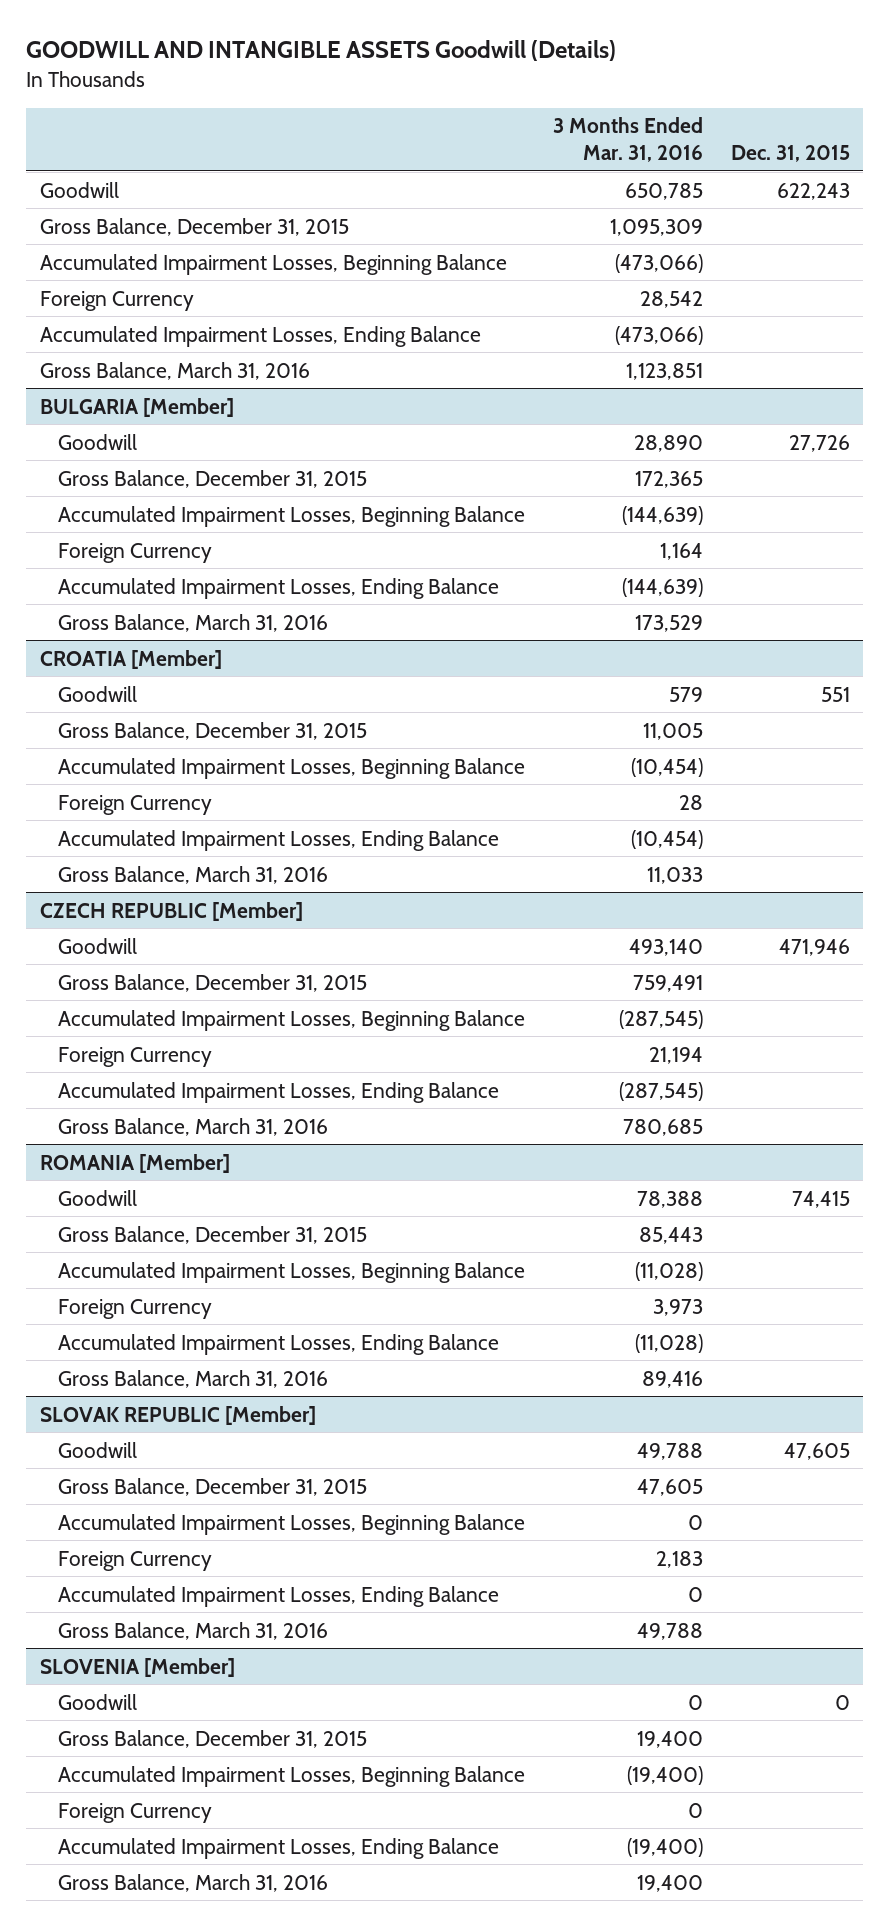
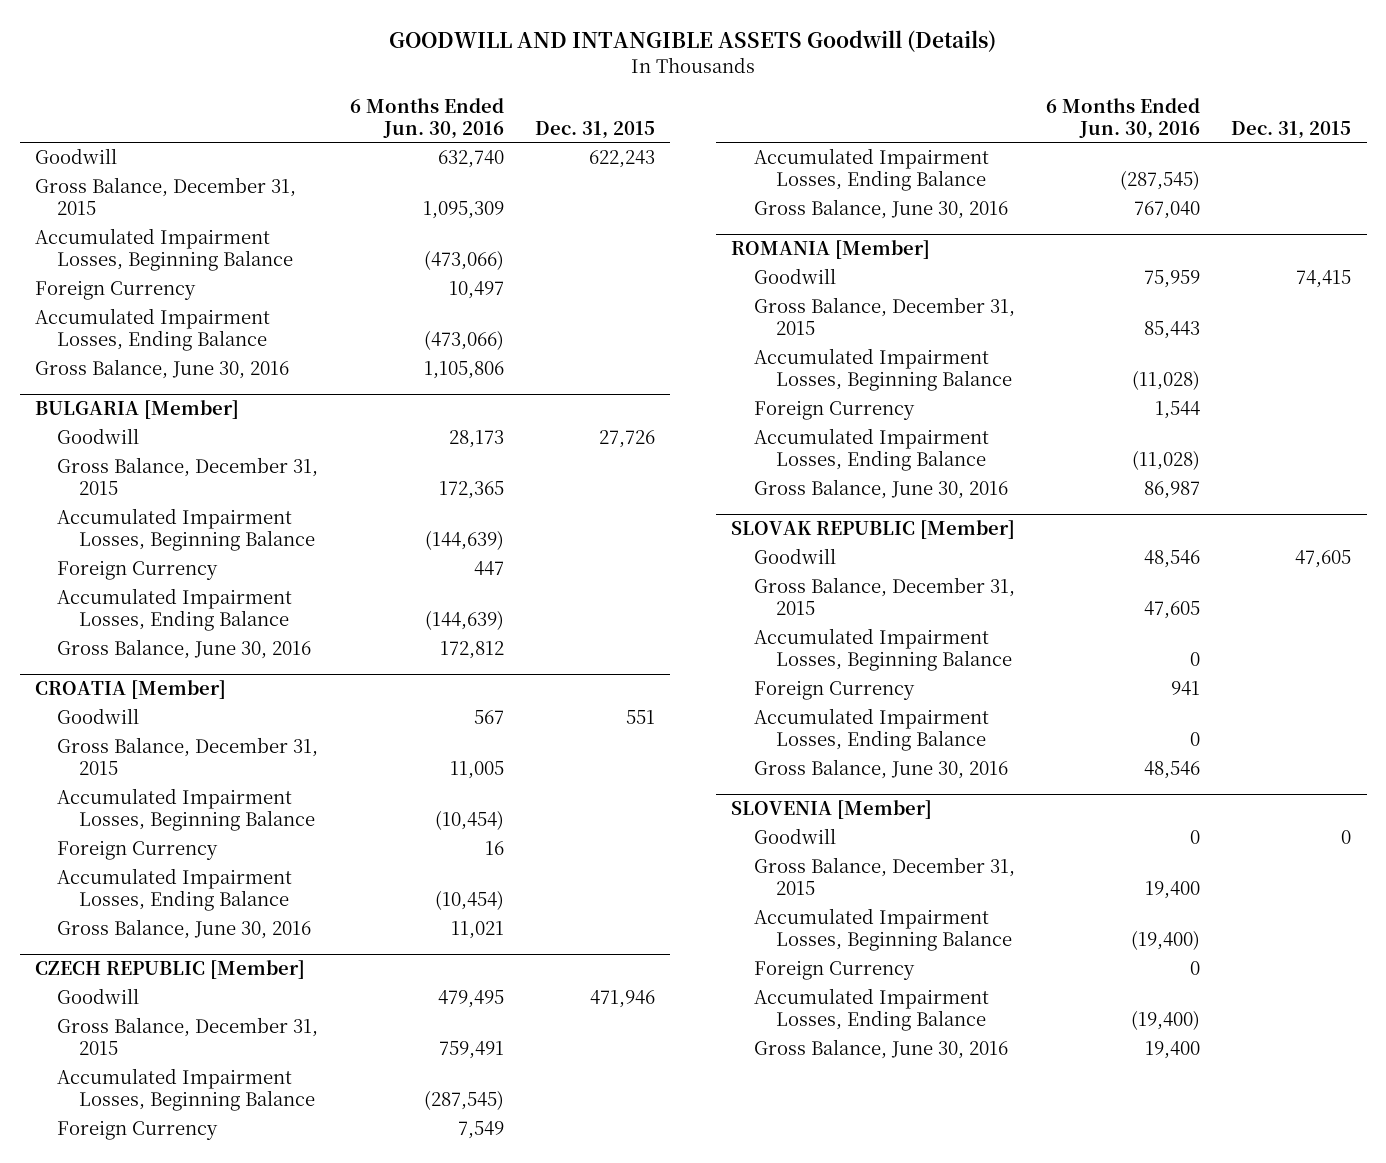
[553,117,704,163] 3 Months Ended Mar. 31, 2016 -> none
none -> [349,97,504,139] 6 Months Ended Jun. 30, 2016
[39,361,310,380] Gross Balance, March 31, 2016 -> [35,359,290,380] Gross Balance, June 30, 2016
[58,613,329,632] Gross Balance, March 31, 2016 -> [57,639,312,660] Gross Balance, June 30, 2016
[58,865,329,884] Gross Balance, March 31, 2016 -> [57,919,312,940] Gross Balance, June 30, 2016
[58,1117,329,1136] Gross Balance, March 31, 2016 -> [753,199,1008,220] Gross Balance, June 30, 2016
[58,1369,329,1388] Gross Balance, March 31, 2016 -> [753,479,1008,500] Gross Balance, June 30, 2016
[58,1621,329,1640] Gross Balance, March 31, 2016 -> [753,759,1008,780] Gross Balance, June 30, 2016
[58,1873,329,1892] Gross Balance, March 31, 2016 -> [753,1039,1008,1060] Gross Balance, June 30, 2016

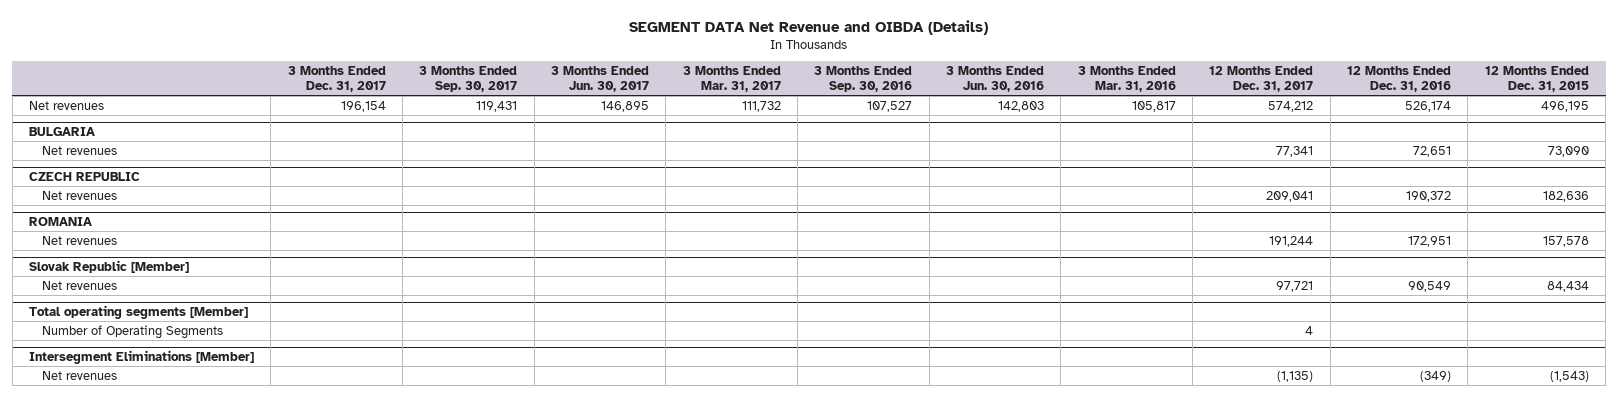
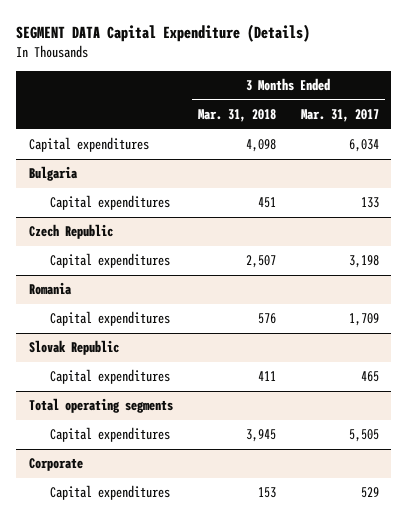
[628,19,988,35] SEGMENT DATA Net Revenue and OIBDA (Details) -> [16,24,311,43] SEGMENT DATA Capital Expenditure (Details)
[287,66,386,92] 3 Months Ended Dec. 31, 2017 -> none
[419,66,518,92] 3 Months Ended Sep. 30, 2017 -> none
[550,66,649,92] 3 Months Ended Jun. 30, 2017 -> none
[814,66,913,92] 3 Months Ended Sep. 30, 2016 -> none
[945,66,1044,92] 3 Months Ended Jun. 30, 2016 -> none
[1077,66,1176,92] 3 Months Ended Mar. 31, 2016 -> none
[1209,66,1314,92] 12 Months Ended Dec. 31, 2017 -> none
[1346,66,1451,92] 12 Months Ended Dec. 31, 2016 -> none
[1484,66,1589,92] 12 Months Ended Dec. 31, 2015 -> none
none -> [197,109,276,123] Mar. 31, 2018
[28,100,104,110] Net revenues -> none
[41,145,117,155] Net revenues -> none
[41,190,117,200] Net revenues -> none
[41,235,117,245] Net revenues -> none
[41,280,117,290] Net revenues -> none
[41,324,223,339] Number of Operating Segments -> none
[28,350,254,365] Intersegment Eliminations [Member] -> none
[41,370,117,380] Net revenues -> none
none -> [28,137,149,153] Capital expenditures
[28,127,95,137] BULGARIA -> [28,166,78,182] Bulgaria
none -> [49,195,170,211] Capital expenditures
[28,172,140,182] CZECH REPUBLIC -> [28,224,113,240] Czech Republic
none -> [49,253,170,269] Capital expenditures
[28,217,92,227] ROMANIA -> [28,282,72,296] Romania
none -> [49,311,170,327] Capital expenditures
[28,260,189,274] Slovak Republic [Member] -> [28,340,119,356] Slovak Republic
none -> [49,369,170,385] Capital expenditures
[28,305,248,320] Total operating segments [Member] -> [28,398,173,414] Total operating segments
none -> [49,427,170,443] Capital expenditures
none -> [28,458,83,472] Corporate
none -> [49,485,170,501] Capital expenditures

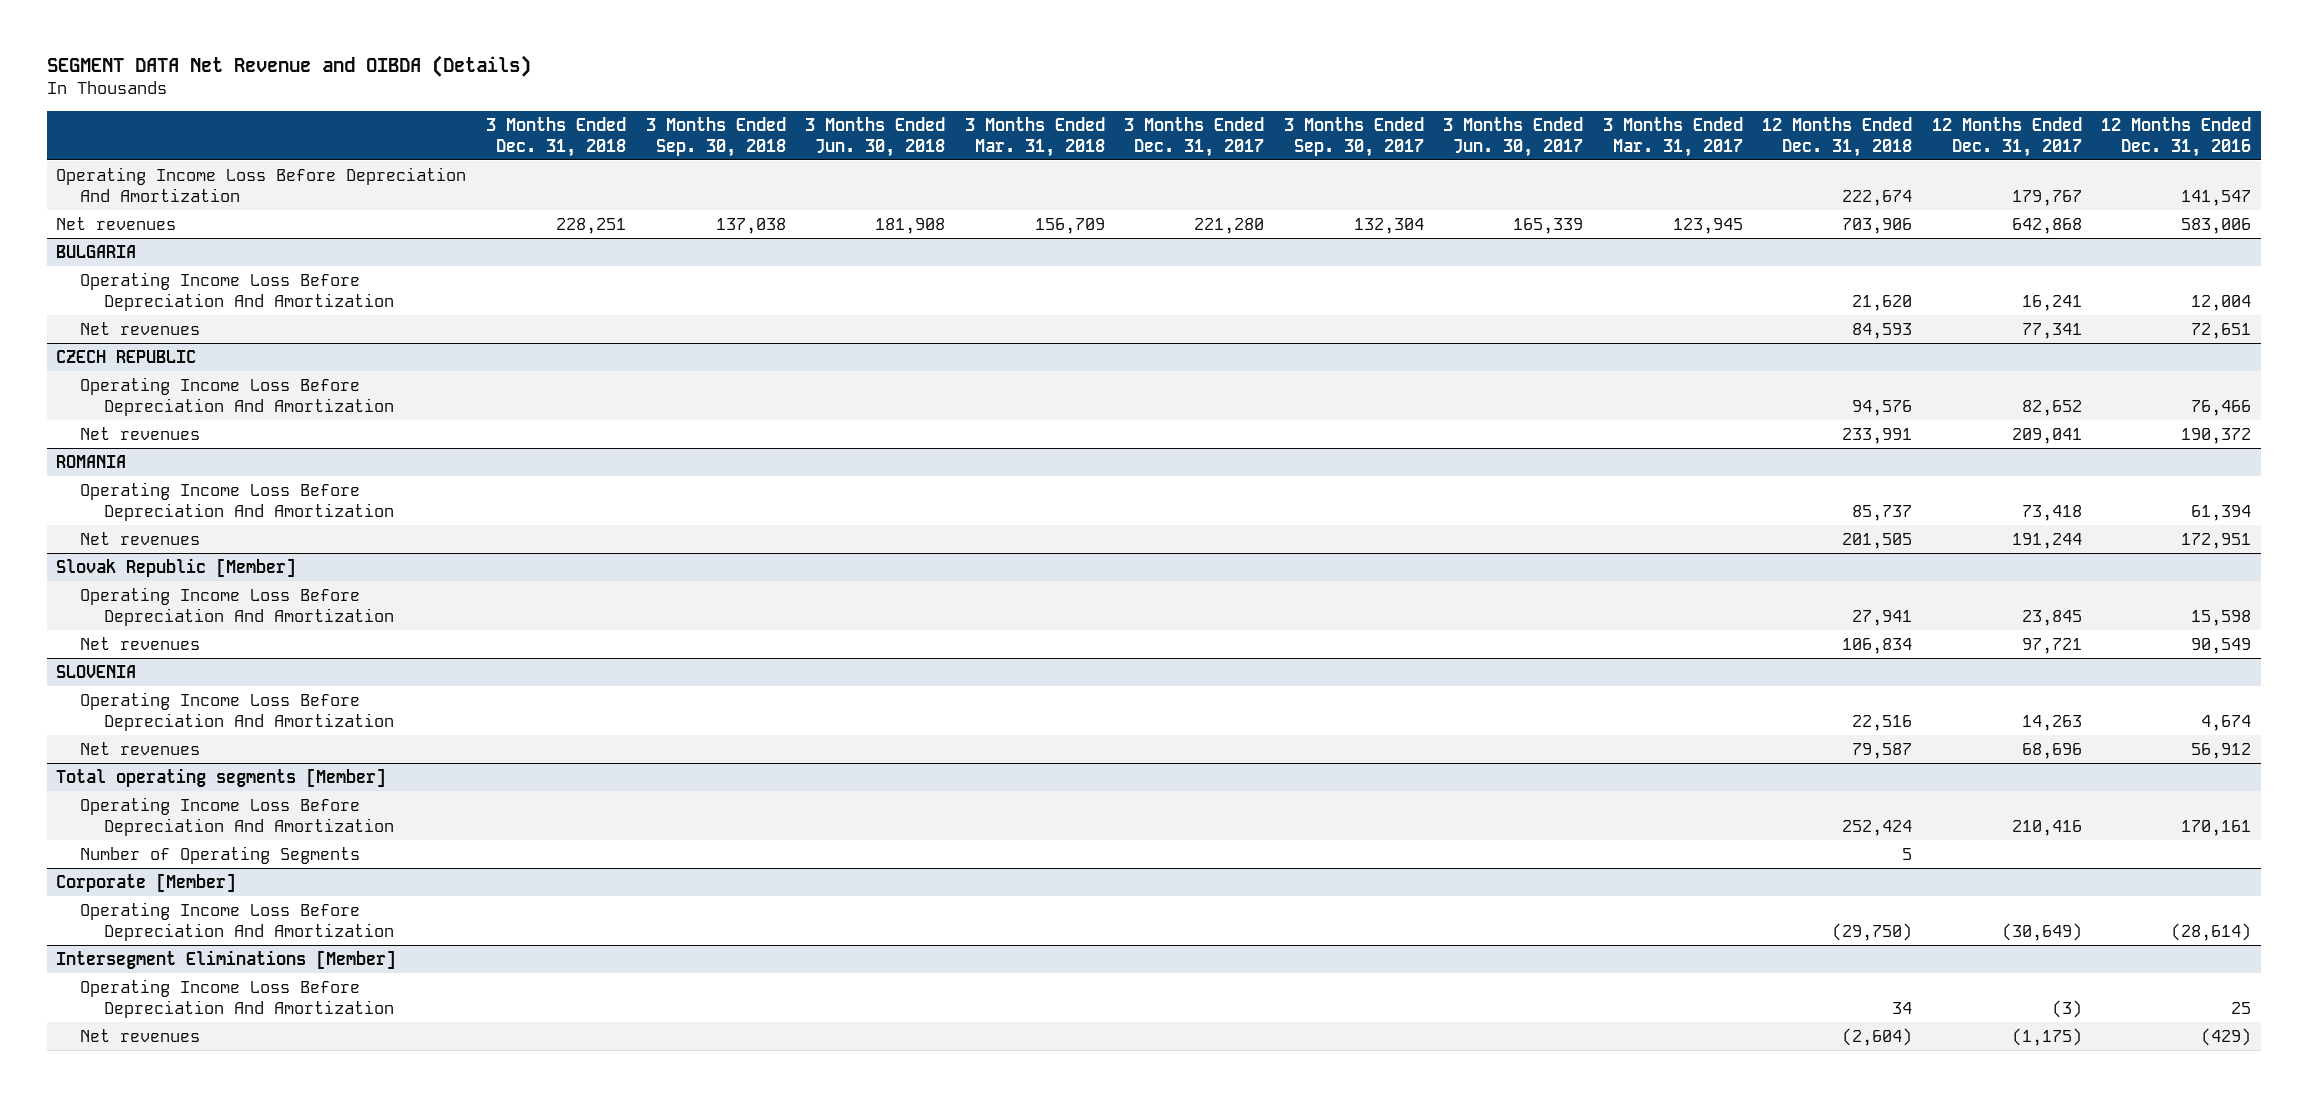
[16,24,311,43] SEGMENT DATA Capital Expenditure (Details) -> [46,55,531,78] SEGMENT DATA Net Revenue and OIBDA (Details)
none -> [485,116,626,157] 3 Months Ended Dec. 31, 2018
none -> [645,116,786,157] 3 Months Ended Sep. 30, 2018
none -> [805,116,946,157] 3 Months Ended Jun. 30, 2018
none -> [1124,116,1265,157] 3 Months Ended Dec. 31, 2017
none -> [1283,116,1424,157] 3 Months Ended Sep. 30, 2017
none -> [1443,116,1584,157] 3 Months Ended Jun. 30, 2017
none -> [1762,116,1913,157] 12 Months Ended Dec. 31, 2018
none -> [1931,116,2082,157] 12 Months Ended Dec. 31, 2017
none -> [2101,116,2252,157] 12 Months Ended Dec. 31, 2016
[28,137,149,153] Capital expenditures -> none
[49,195,170,211] Capital expenditures -> none
[49,253,170,269] Capital expenditures -> none
[49,311,170,327] Capital expenditures -> none
[49,369,170,385] Capital expenditures -> none
[49,427,170,443] Capital expenditures -> none
[49,485,170,501] Capital expenditures -> none
none -> [56,166,467,202] Operating Income Loss Before Depreciation And Amortization
none -> [56,216,177,230] Net revenues
[28,166,78,182] Bulgaria -> [56,244,137,258] BULGARIA
none -> [80,271,395,311] Operating Income Loss Before Depreciation And Amortization
none -> [80,321,201,335] Net revenues
[28,224,113,240] Czech Republic -> [56,349,197,363] CZECH REPUBLIC
none -> [80,376,395,416] Operating Income Loss Before Depreciation And Amortization
none -> [80,426,201,440] Net revenues
[28,282,72,296] Romania -> [56,454,127,468] ROMANIA
none -> [80,481,395,521] Operating Income Loss Before Depreciation And Amortization
none -> [80,531,201,545] Net revenues
[28,340,119,356] Slovak Republic -> [56,557,297,577] Slovak Republic [Member]
none -> [80,586,395,626] Operating Income Loss Before Depreciation And Amortization
none -> [80,636,201,650] Net revenues
none -> [56,664,137,678] SLOVENIA
none -> [80,691,395,731] Operating Income Loss Before Depreciation And Amortization
none -> [80,741,201,755] Net revenues
[28,398,173,414] Total operating segments -> [56,767,387,787] Total operating segments [Member]
none -> [80,796,395,836] Operating Income Loss Before Depreciation And Amortization
none -> [80,845,361,864] Number of Operating Segments
[28,458,83,472] Corporate -> [56,872,237,892] Corporate [Member]
none -> [80,901,395,941] Operating Income Loss Before Depreciation And Amortization
none -> [56,949,397,969] Intersegment Eliminations [Member]
none -> [80,978,395,1018] Operating Income Loss Before Depreciation And Amortization
none -> [80,1028,201,1042] Net revenues

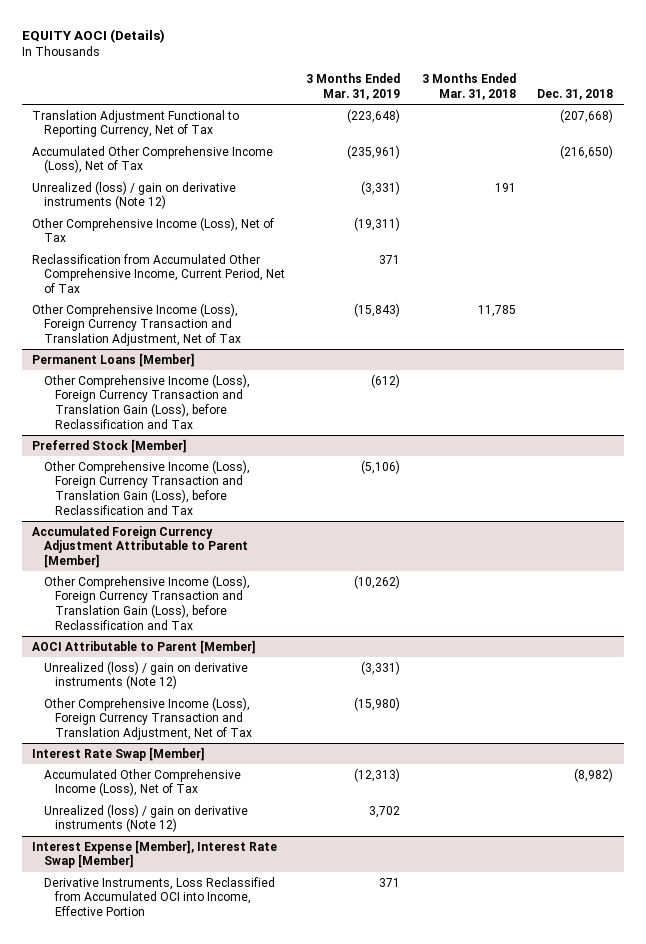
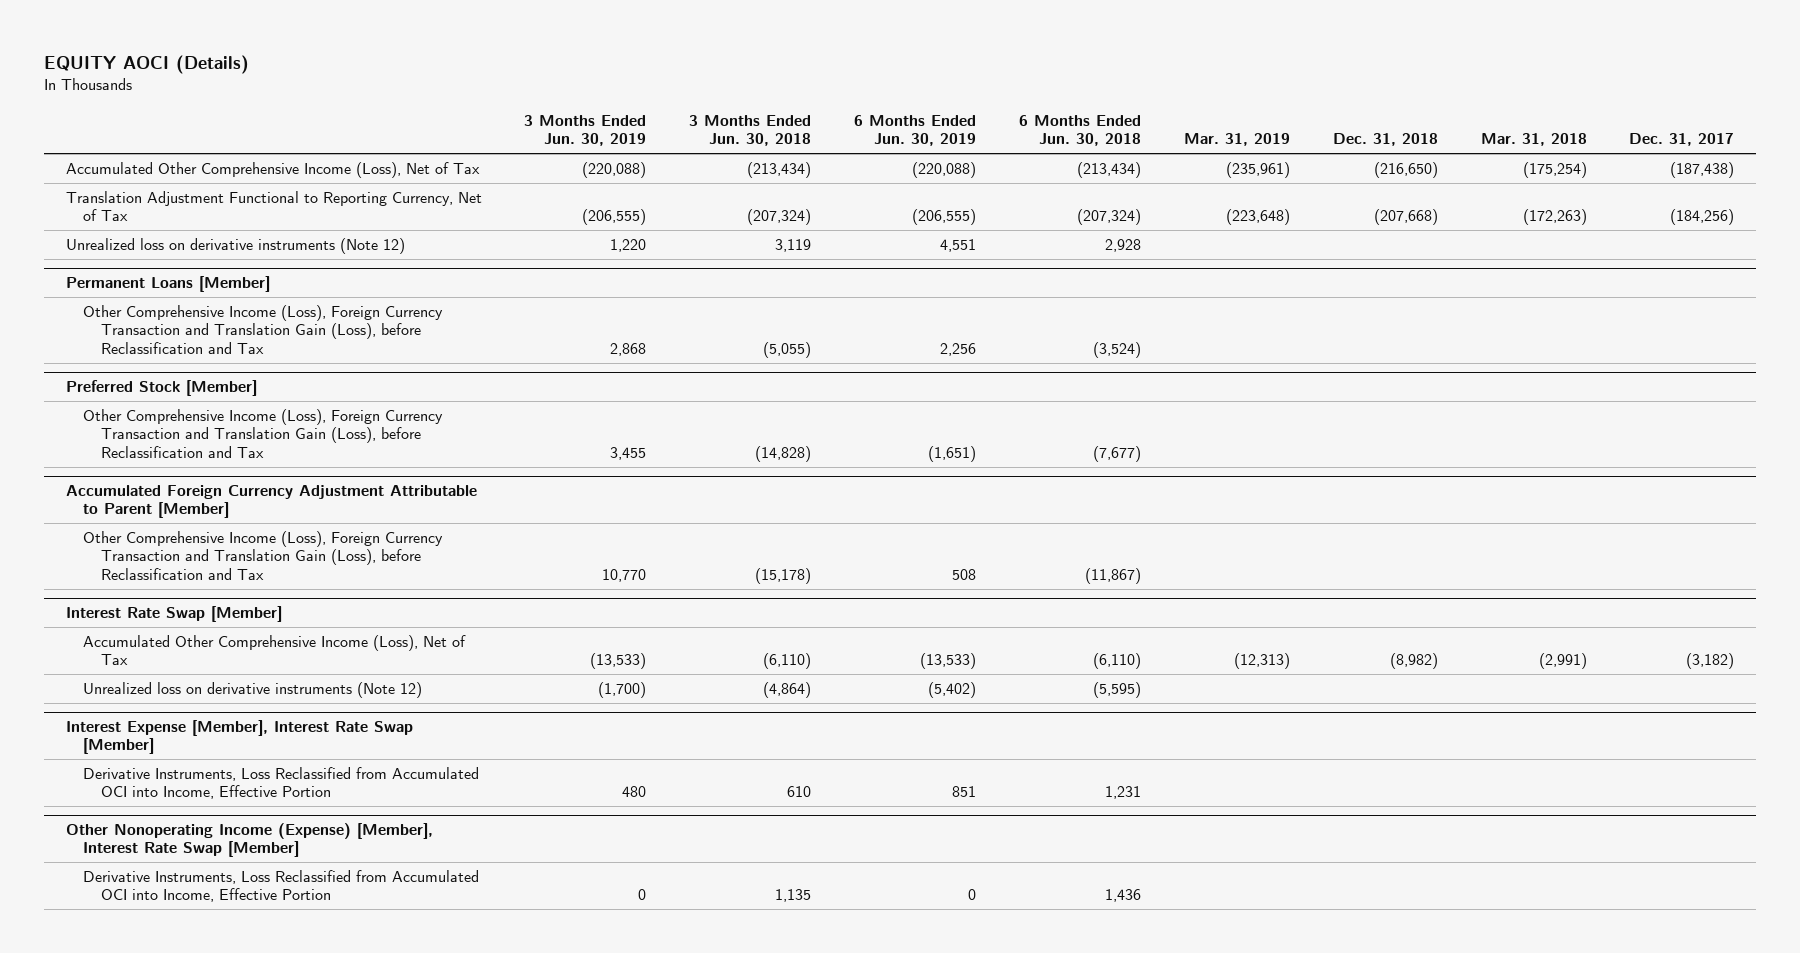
[306,73,401,100] 3 Months Ended Mar. 31, 2019 -> none
[421,73,516,100] 3 Months Ended Mar. 31, 2018 -> none
none -> [524,114,647,147] 3 Months Ended Jun. 30, 2019
none -> [689,114,812,147] 3 Months Ended Jun. 30, 2018
none -> [854,114,977,147] 6 Months Ended Jun. 30, 2019
none -> [1019,114,1142,147] 6 Months Ended Jun. 30, 2018
none -> [1183,133,1290,147] Mar. 31, 2019
none -> [1480,133,1587,147] Mar. 31, 2018
none -> [1629,133,1735,147] Dec. 31, 2017
[32,216,275,243] Other Comprehensive Income (Loss), Net of Tax -> none
[32,253,285,293] Reclassification from Accumulated Other Comprehensive Income, Current Period, Net of Tax -> none
[32,302,241,346] Other Comprehensive Income (Loss), Foreign Currency Transaction and Translation Adjustment, Net of Tax -> none
[32,109,240,138] Translation Adjustment Functional to Reporting Currency, Net of Tax -> [65,191,482,222] Translation Adjustment Functional to Reporting Currency, Net of Tax
[32,180,237,210] Unrealized (loss) / gain on derivative instruments (Note 12) -> [65,238,405,255] Unrealized loss on derivative instruments (Note 12)
[32,639,257,654] AOCI Attributable to Parent [Member] -> none
[43,660,248,690] Unrealized (loss) / gain on derivative instruments (Note 12) -> none
[43,696,252,740] Other Comprehensive Income (Loss), Foreign Currency Transaction and Translation Adjustment, Net of Tax -> none
[43,803,248,833] Unrealized (loss) / gain on derivative instruments (Note 12) -> [83,682,423,699] Unrealized loss on derivative instruments (Note 12)
none -> [65,823,433,858] Other Nonoperating Income (Expense) [Member], Interest Rate Swap [Member]
none -> [83,870,480,903] Derivative Instruments, Loss Reclassified from Accumulated OCI into Income, Effective Portion

